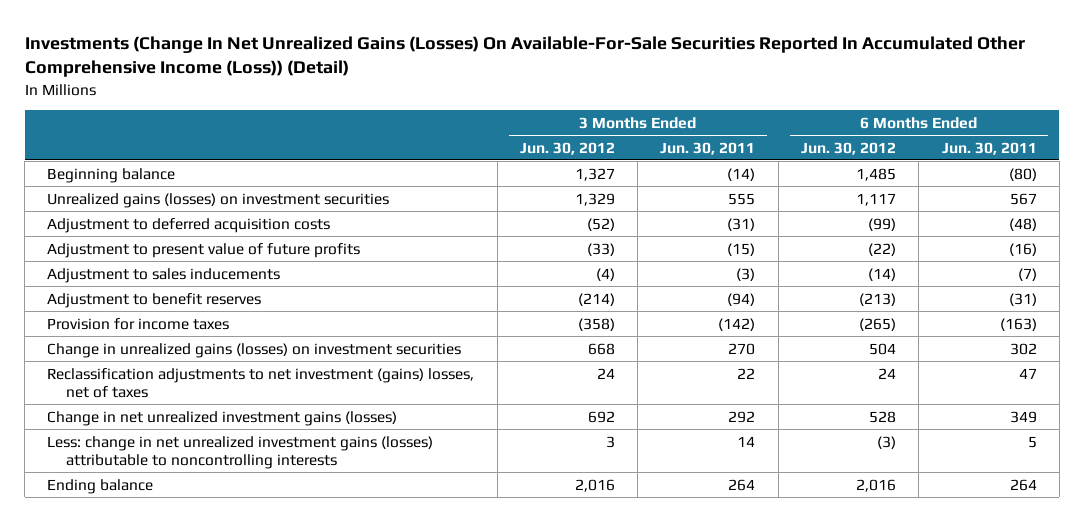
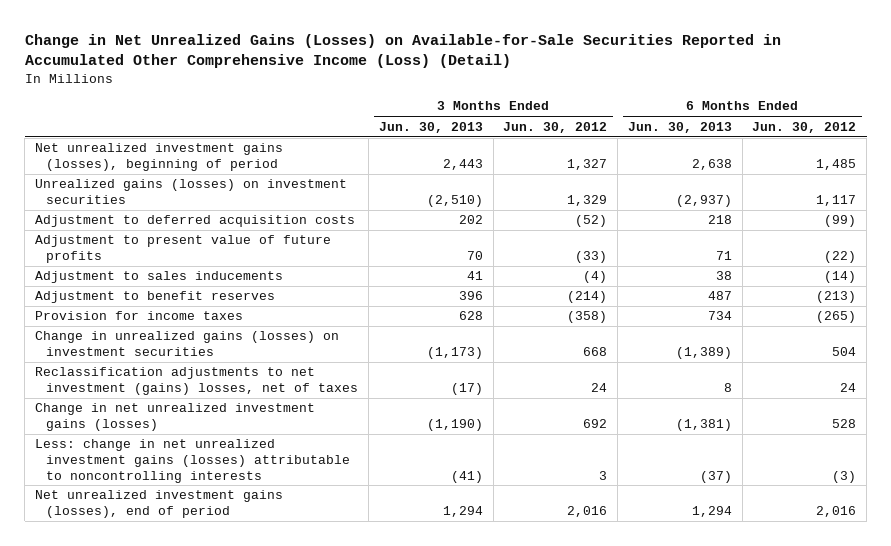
[24,35,1025,78] Investments (Change In Net Unrealized Gains (Losses) On Available-For-Sale Securities Reported In Accumulated Other Comprehensive Income (Loss)) (Detail) -> [24,33,781,69] Change in Net Unrealized Gains (Losses) on Available-for-Sale Securities Reported in Accumulated Other Comprehensive Income (Loss) (Detail)
[660,141,756,155] Jun. 30, 2011 -> none
[941,141,1037,155] Jun. 30, 2011 -> none
none -> [378,121,483,133] Jun. 30, 2013
none -> [627,121,732,133] Jun. 30, 2013
[47,167,176,183] Beginning balance -> [34,143,283,172] Net unrealized investment gains (losses), beginning of period
[47,478,154,494] Ending balance -> [34,490,283,519] Net unrealized investment gains (losses), end of period

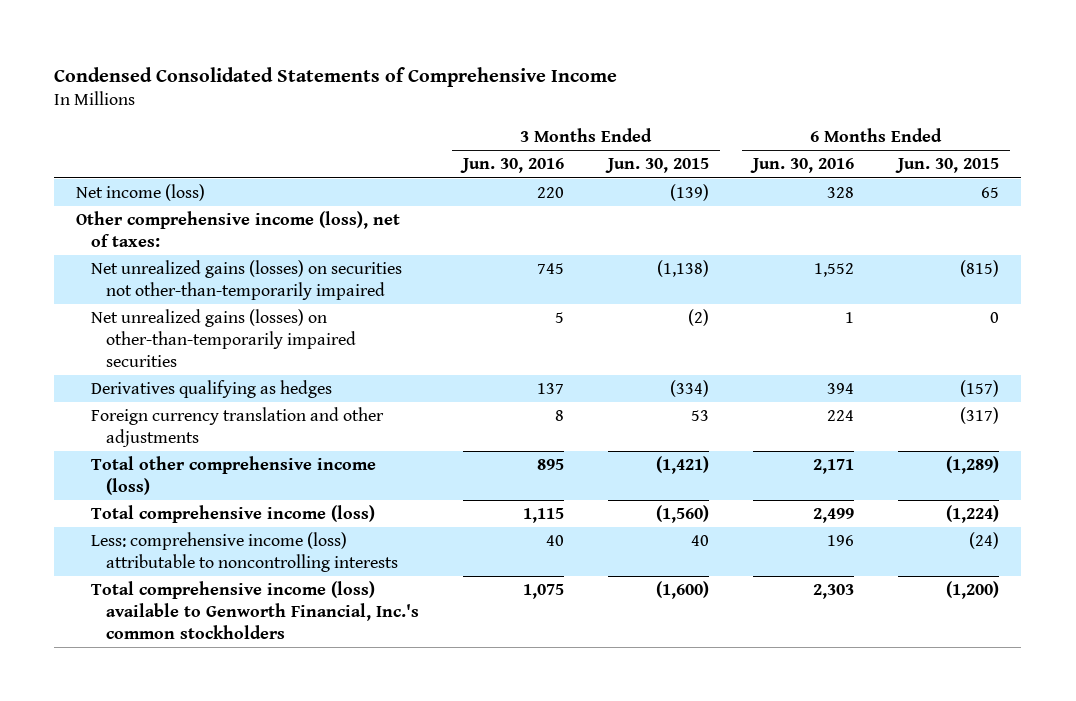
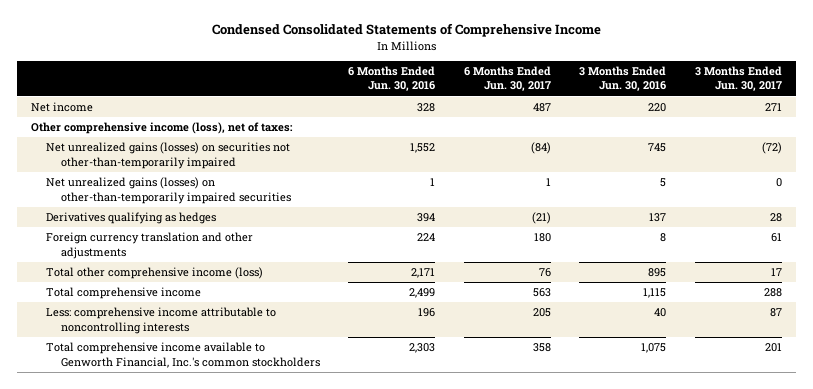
[605,158,710,174] Jun. 30, 2015 -> none
[895,158,1000,174] Jun. 30, 2015 -> none
none -> [463,66,551,92] 6 Months Ended Jun. 30, 2017
none -> [694,66,782,92] 3 Months Ended Jun. 30, 2017
[76,184,206,202] Net income (loss) -> [31,102,94,113] Net income
[91,505,376,524] Total comprehensive income (loss) -> [45,287,201,300] Total comprehensive income
[91,532,399,573] Less: comprehensive income (loss) attributable to noncontrolling interests -> [45,307,276,334] Less: comprehensive income attributable to noncontrolling interests
[91,581,420,640] Total comprehensive income (loss) available to Genworth Financial, Inc.'s common stockholders -> [45,342,320,368] Total comprehensive income available to Genworth Financial, Inc.'s common stockholders

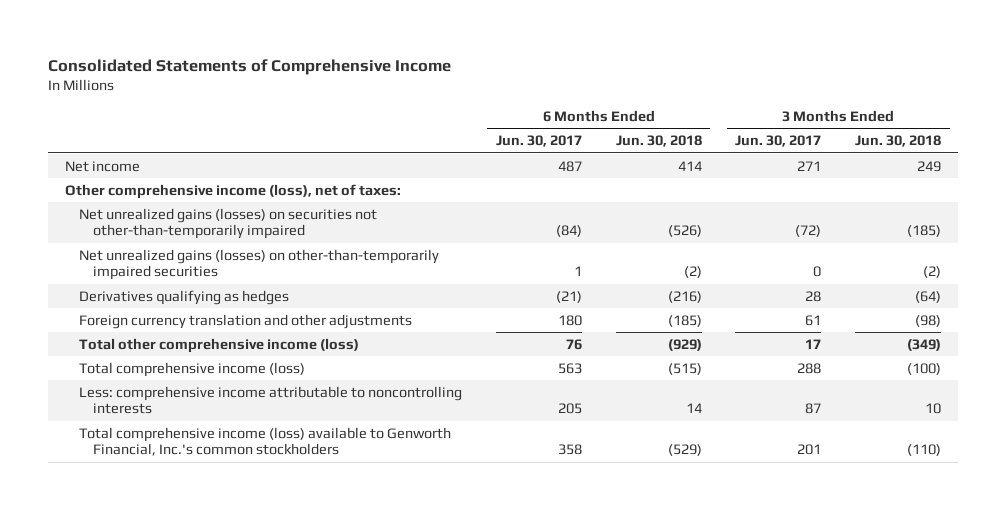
[211,23,601,38] Condensed Consolidated Statements of Comprehensive Income -> [48,58,452,75] Consolidated Statements of Comprehensive Income
[348,66,436,92] 6 Months Ended Jun. 30, 2016 -> none
[579,66,667,92] 3 Months Ended Jun. 30, 2016 -> none
none -> [615,135,702,148] Jun. 30, 2018
none -> [855,135,942,148] Jun. 30, 2018
[45,287,201,300] Total comprehensive income -> [79,361,306,377] Total comprehensive income (loss)
[45,342,320,368] Total comprehensive income available to Genworth Financial, Inc.'s common stockholders -> [79,426,452,457] Total comprehensive income (loss) available to Genworth Financial, Inc.'s common stockholders

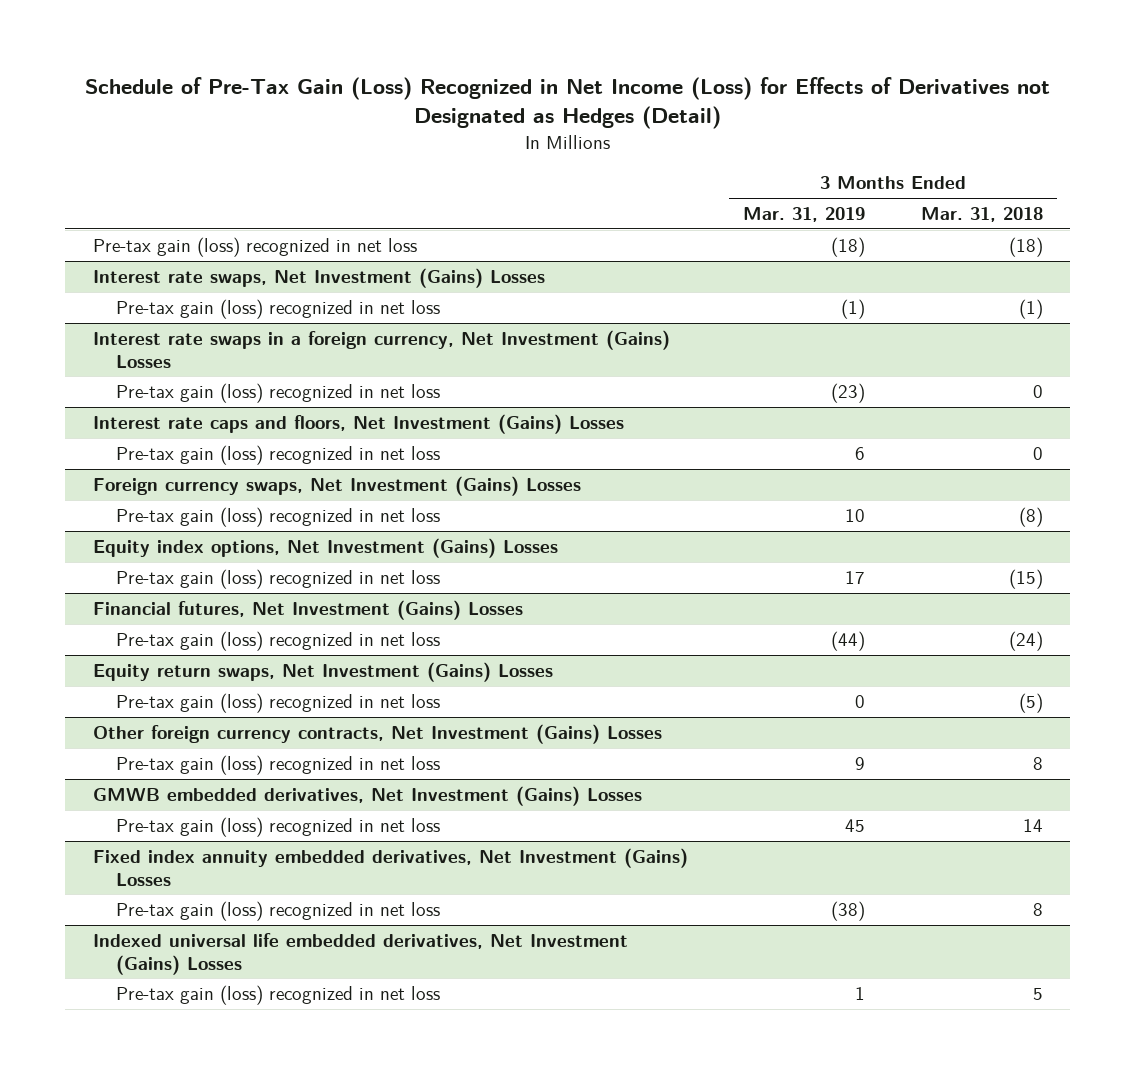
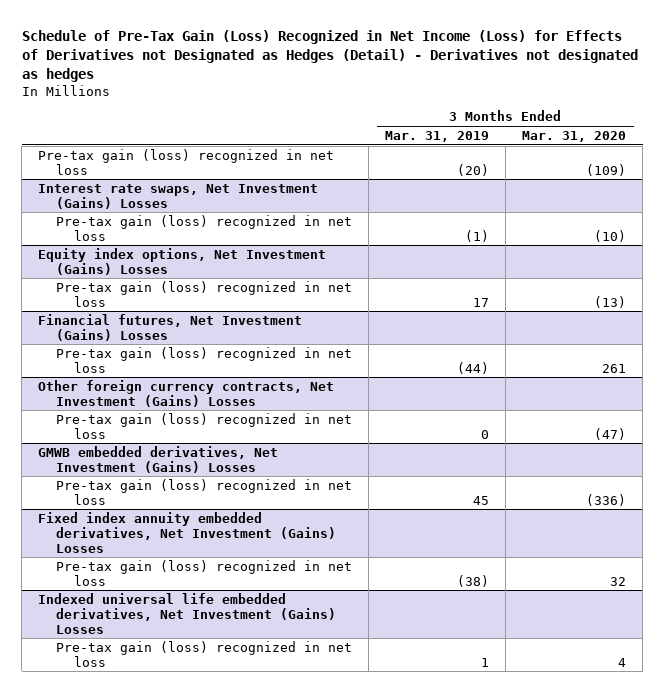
[84,77,1050,130] Schedule of Pre-Tax Gain (Loss) Recognized in Net Income (Loss) for Effects of Derivatives not Designated as Hedges (Detail) -> [21,29,638,82] Schedule of Pre-Tax Gain (Loss) Recognized in Net Income (Loss) for Effects of Derivatives not Designated as Hedges (Detail) - Derivatives not designated as hedges
[920,206,1043,222] Mar. 31, 2018 -> none
none -> [521,130,626,142] Mar. 31, 2020
[831,236,866,257] (18) -> [456,163,489,176] (20)
[92,329,670,368] Interest rate swaps in a foreign currency, Net Investment (Gains) Losses -> none
[115,382,440,403] Pre-tax gain (loss) recognized in net loss -> none
[92,413,624,434] Interest rate caps and floors, Net Investment (Gains) Losses -> none
[115,444,440,465] Pre-tax gain (loss) recognized in net loss -> none
[92,475,581,496] Foreign currency swaps, Net Investment (Gains) Losses -> none
[115,506,440,527] Pre-tax gain (loss) recognized in net loss -> none
[92,661,553,682] Equity return swaps, Net Investment (Gains) Losses -> none
[115,692,440,713] Pre-tax gain (loss) recognized in net loss -> none
[855,756,866,770] 9 -> [480,429,489,439] 0

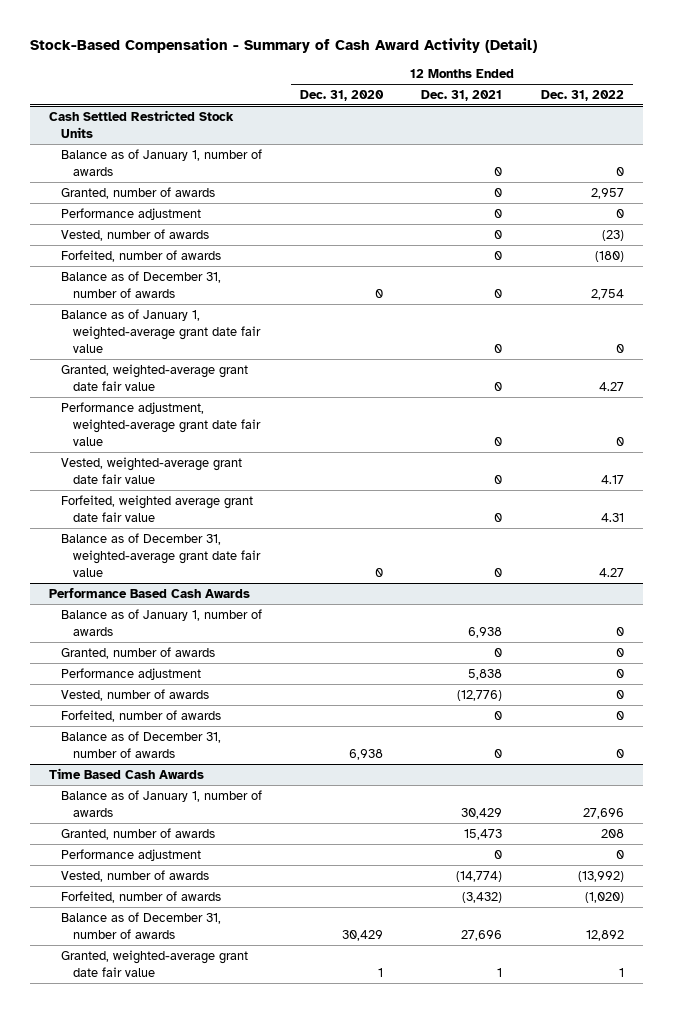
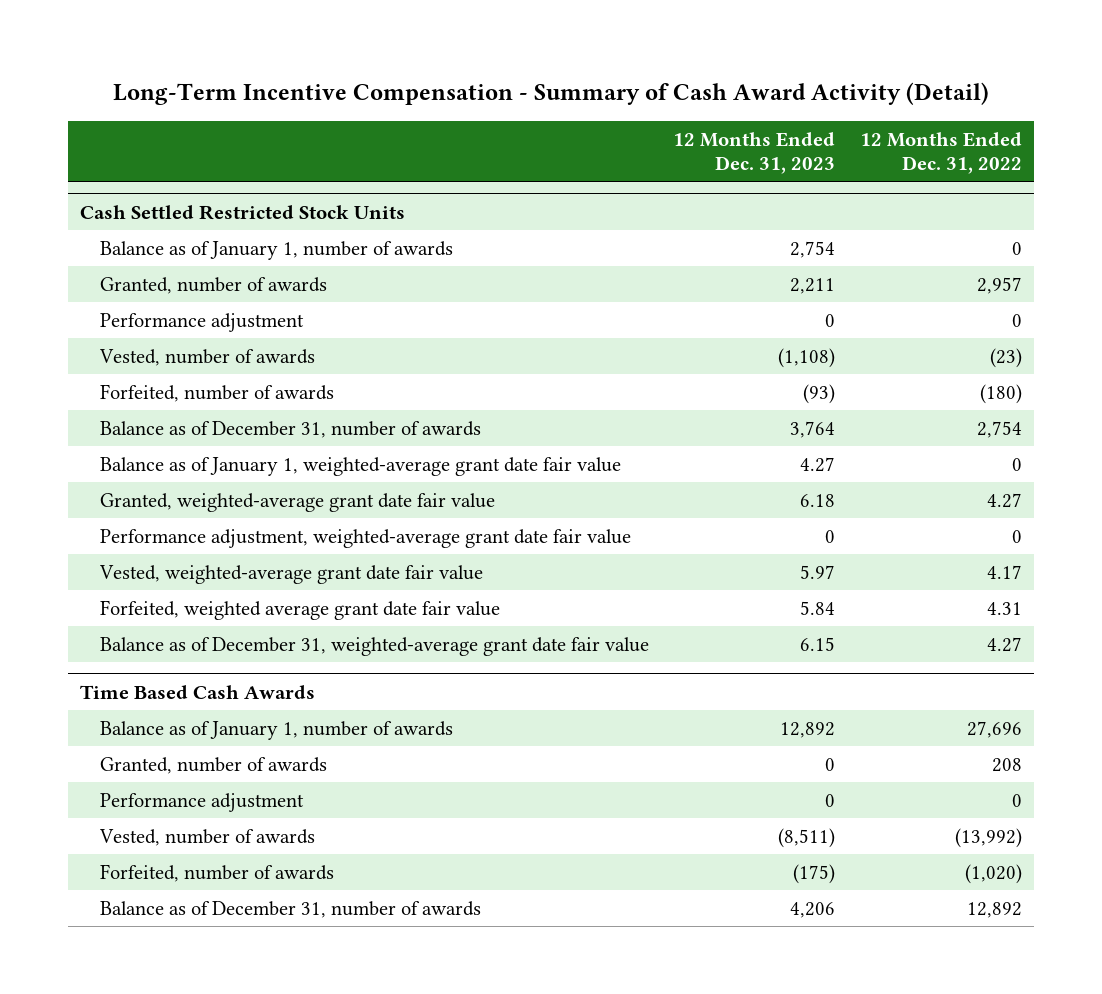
[30,38,538,54] Stock-Based Compensation - Summary of Cash Award Activity (Detail) -> [112,82,989,106] Long-Term Incentive Compensation - Summary of Cash Award Activity (Detail)
[300,89,385,101] Dec. 31, 2020 -> none
[421,89,503,101] Dec. 31, 2021 -> none
none -> [673,131,836,174] 12 Months Ended Dec. 31, 2023
[49,587,251,598] Performance Based Cash Awards -> none
[61,608,263,636] Balance as of January 1, number of awards -> none
[61,646,216,659] Granted, number of awards -> none
[61,667,202,680] Performance adjustment -> none
[61,688,210,701] Vested, number of awards -> none
[61,709,222,722] Forfeited, number of awards -> none
[61,730,222,758] Balance as of December 31, number of awards -> none
[61,949,249,977] Granted, weighted-average grant date fair value -> none

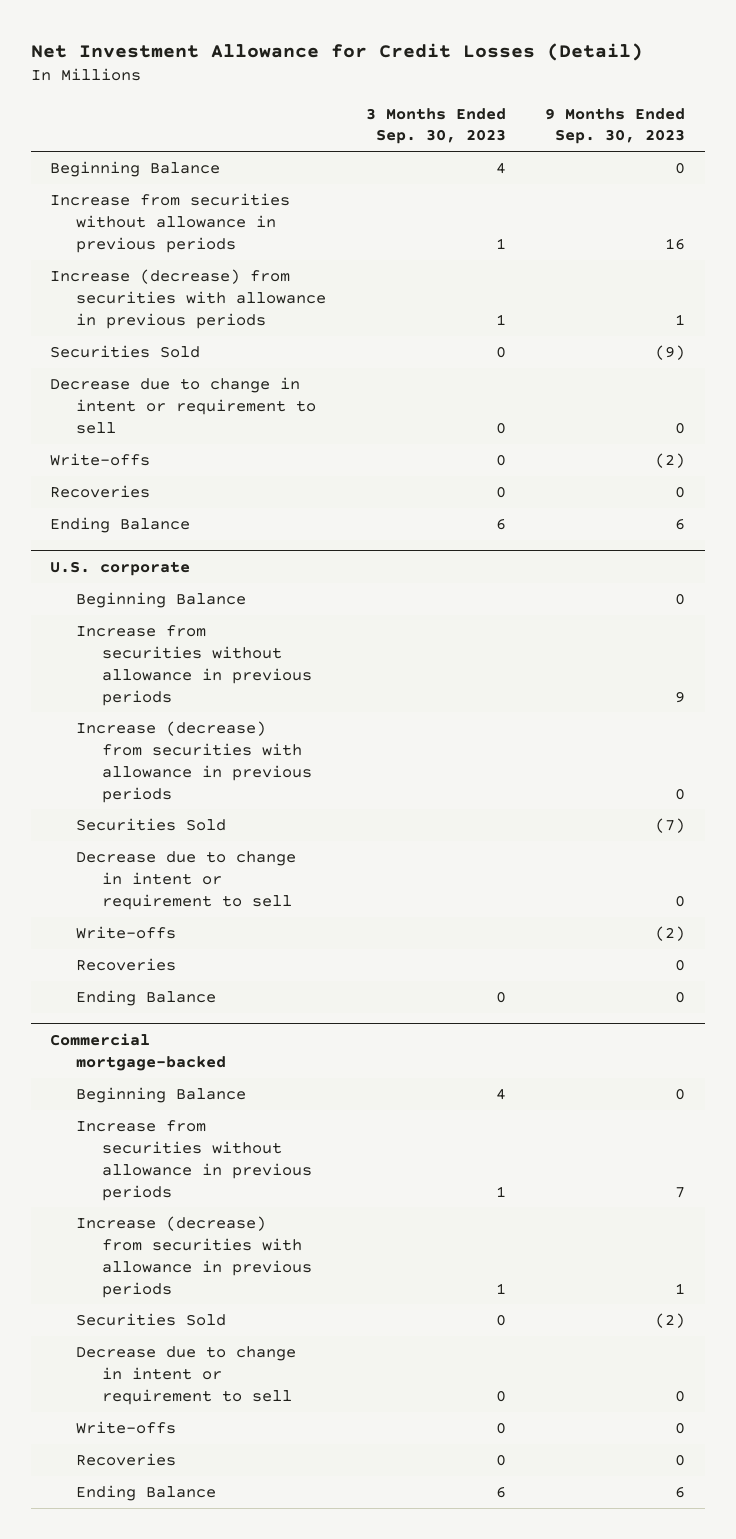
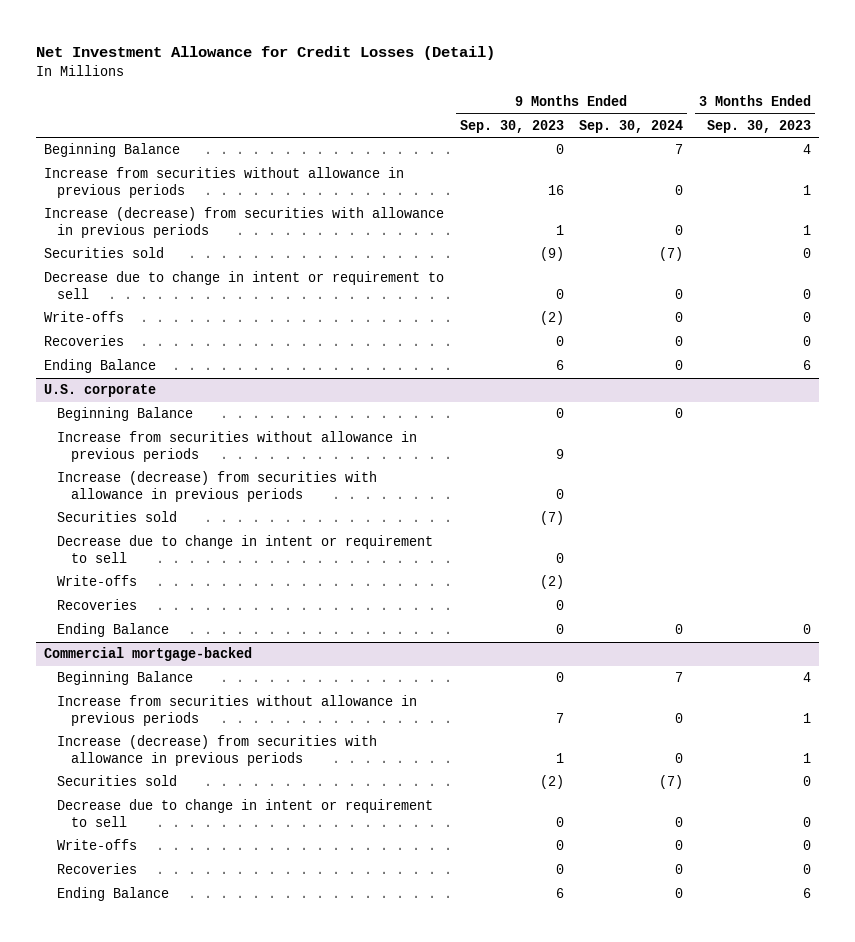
none -> [579,119,684,133] Sep. 30, 2024
[50,344,201,358] Securities Sold -> [44,247,165,259] Securities sold
[76,817,227,831] Securities Sold -> [57,511,178,523] Securities sold
[76,1312,227,1326] Securities Sold -> [57,775,178,787] Securities sold

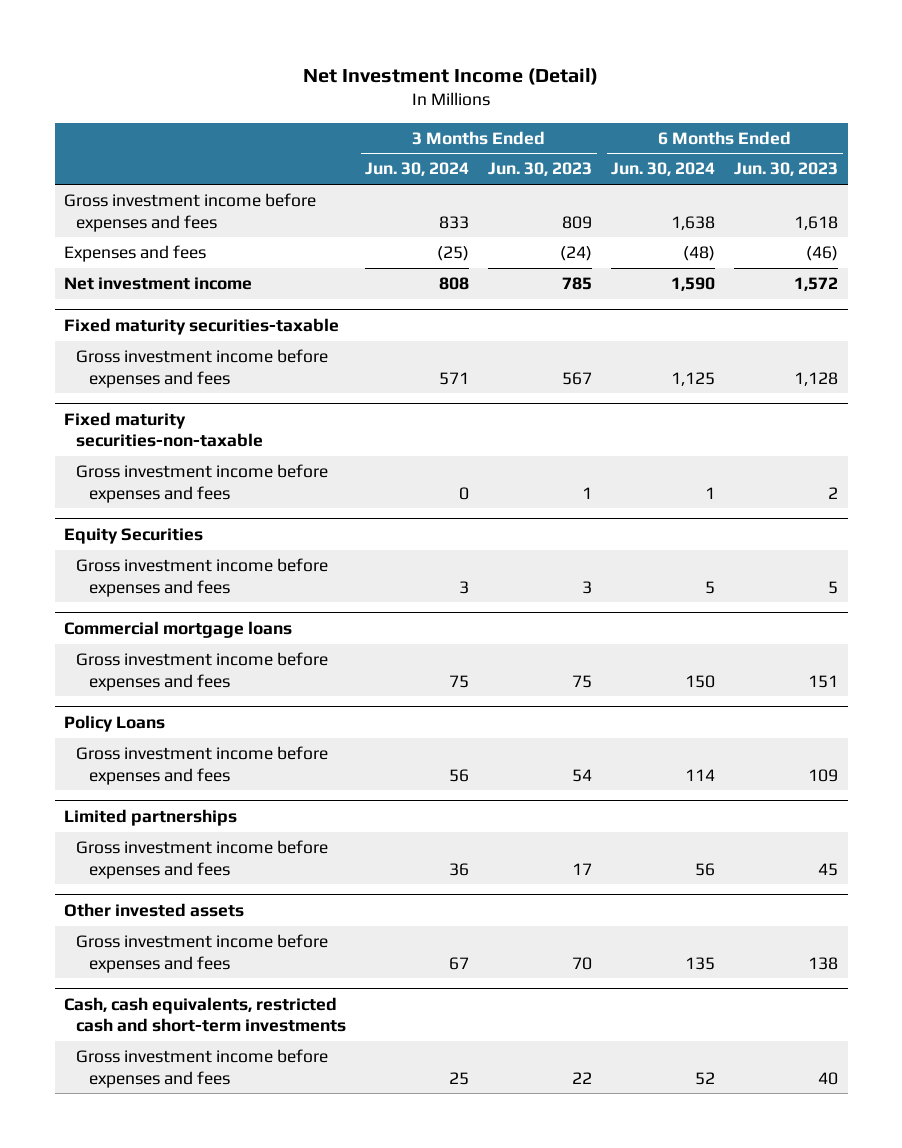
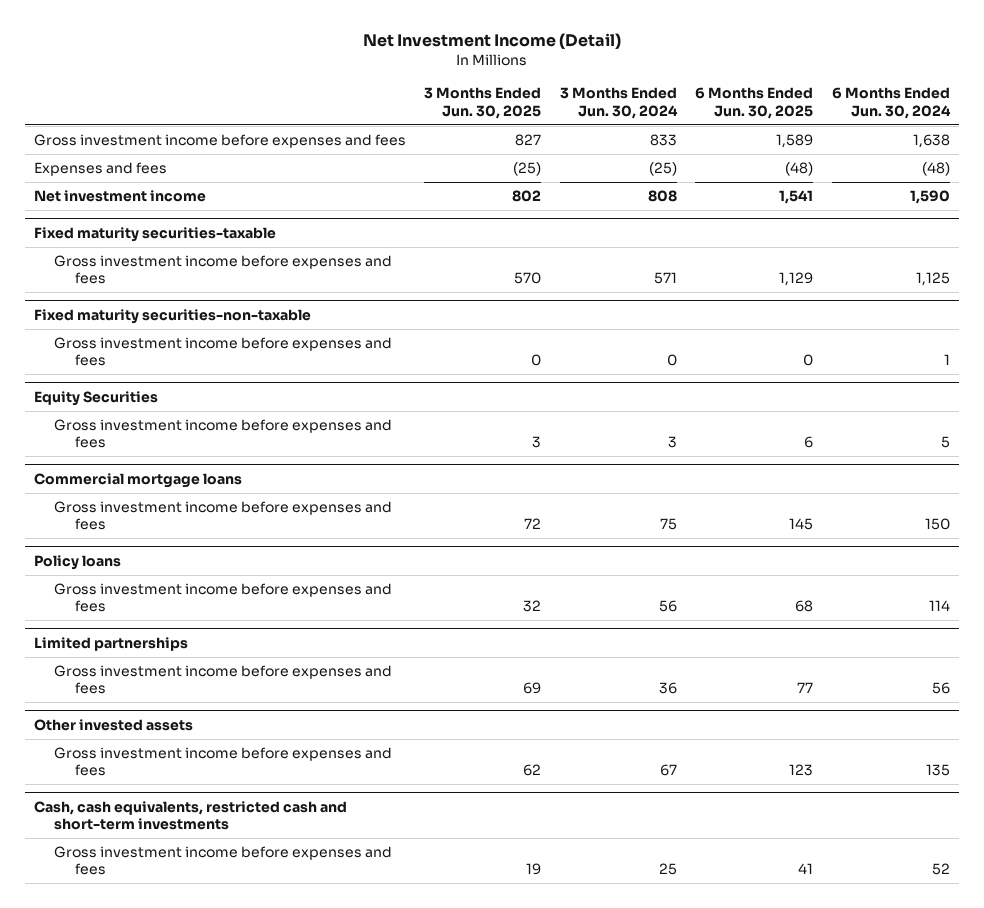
[488,162,593,177] Jun. 30, 2023 -> none
[734,162,839,177] Jun. 30, 2023 -> none
none -> [424,87,542,119] 3 Months Ended Jun. 30, 2025
none -> [695,87,814,119] 6 Months Ended Jun. 30, 2025
[63,714,165,732] Policy Loans -> [33,554,121,570] Policy loans

